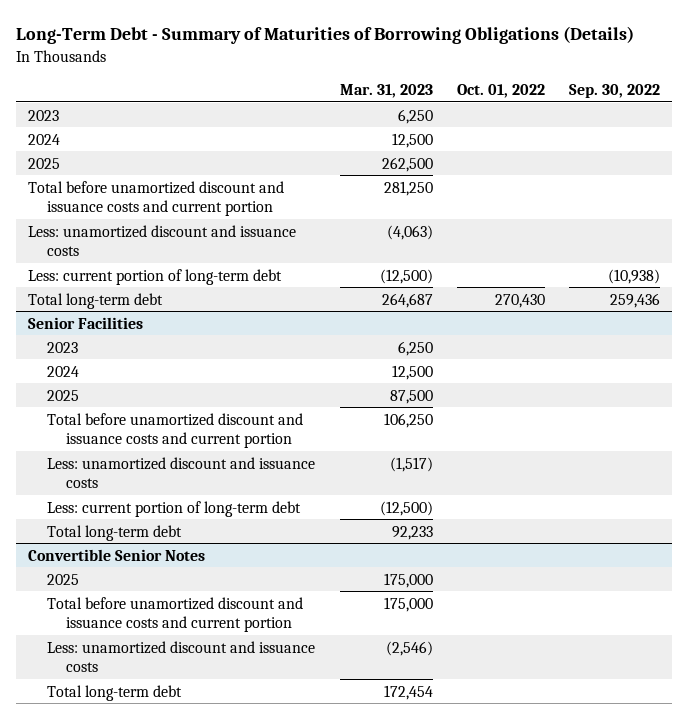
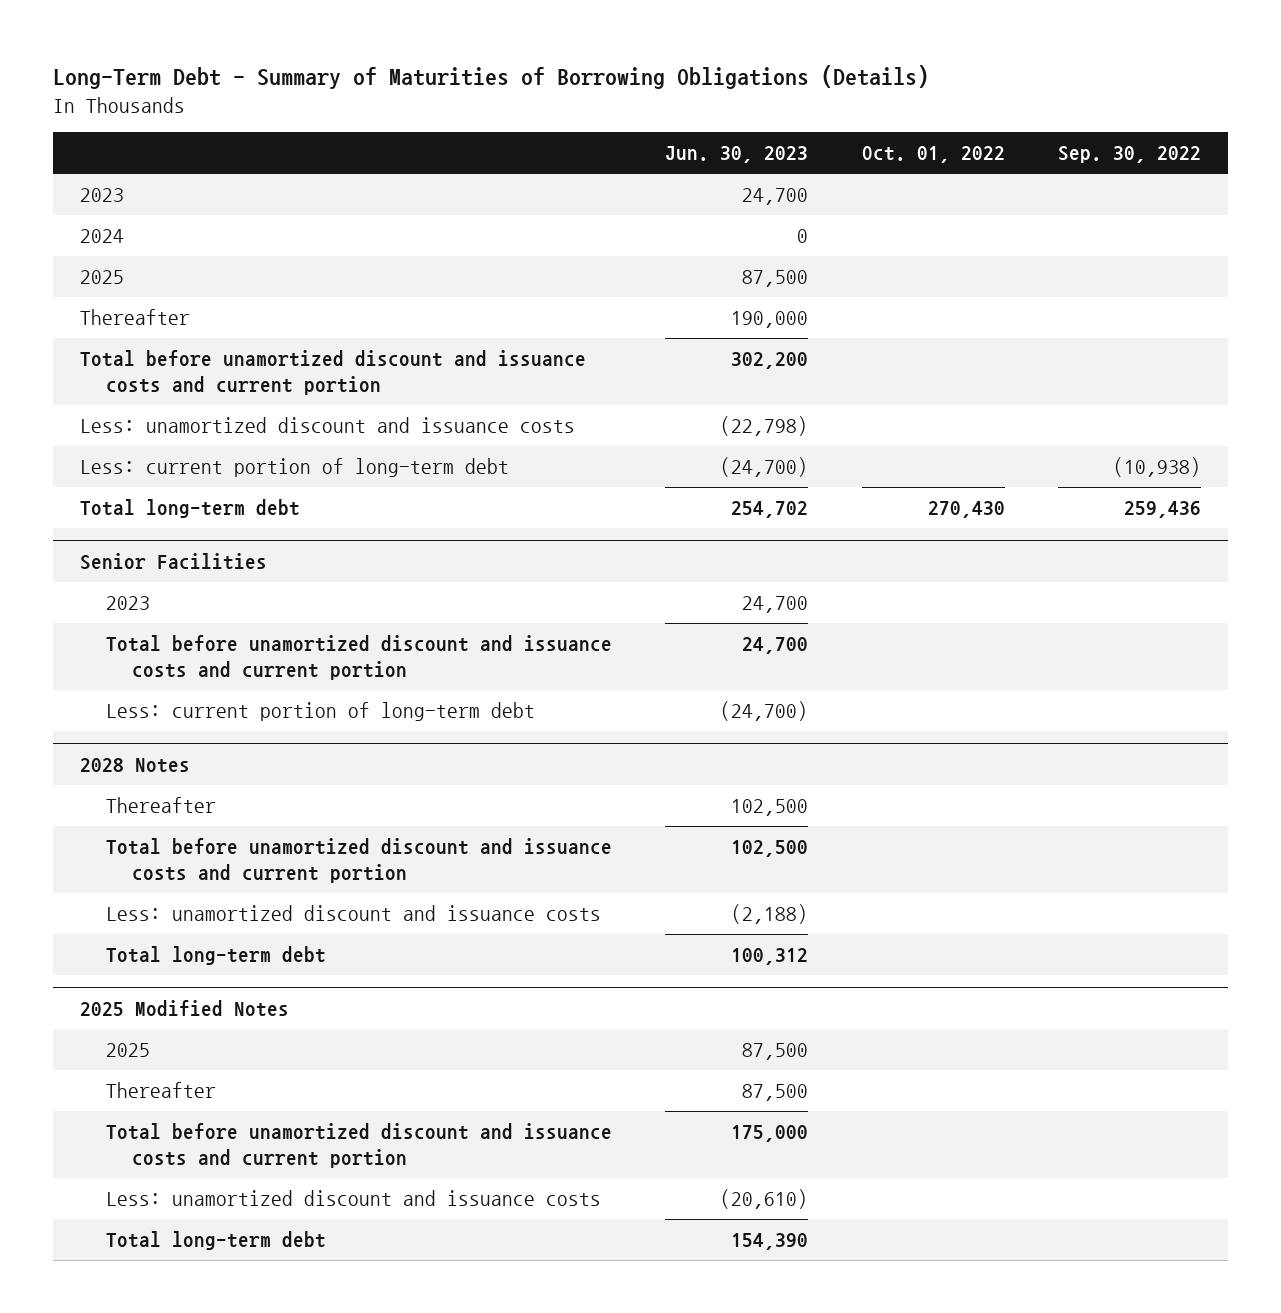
[339,83,433,98] Mar. 31, 2023 -> none
none -> [665,146,809,164] Jun. 30, 2023
none -> [79,309,190,326] Thereafter
[47,365,80,377] 2024 -> none
[47,389,80,401] 2025 -> none
[47,456,316,489] Less: unamortized discount and issuance costs -> none
[47,524,183,541] Total long-term debt -> none
none -> [79,758,190,774] 2028 Notes
none -> [105,797,216,814] Thereafter
none -> [105,838,612,883] Total before unamortized discount and issuance costs and current portion
none -> [105,905,601,922] Less: unamortized discount and issuance costs
none -> [105,946,326,966] Total long-term debt
[28,548,206,561] Convertible Senior Notes -> [79,1000,289,1018] 2025 Modified Notes
none -> [105,1082,216,1099] Thereafter

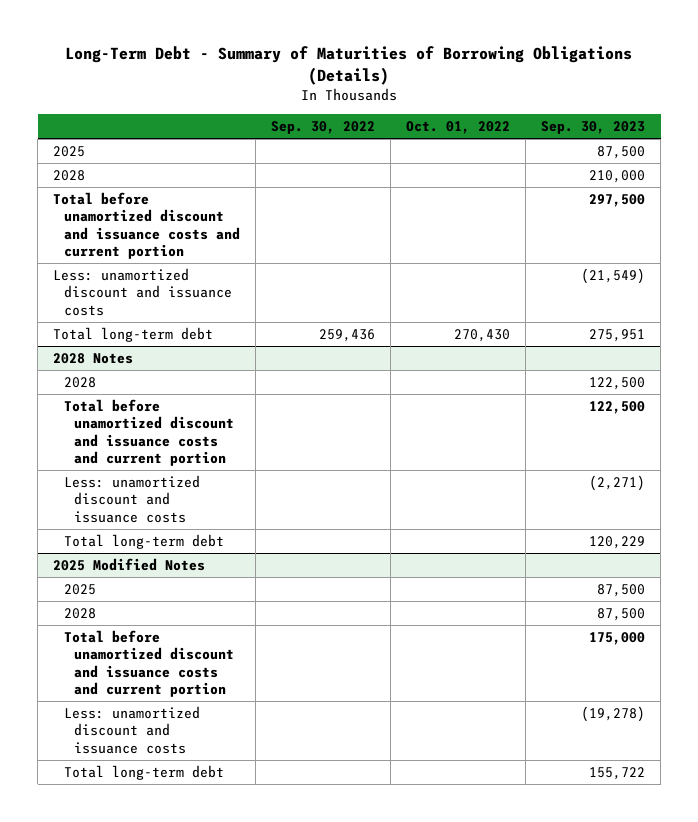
[665,146,809,164] Jun. 30, 2023 -> none
none -> [541,121,646,135] Sep. 30, 2023
[79,188,124,203] 2023 -> none
[79,229,124,244] 2024 -> none
[79,309,190,326] Thereafter -> none
none -> [53,169,86,181] 2028
[79,458,509,478] Less: current portion of long-term debt -> none
[79,553,267,571] Senior Facilities -> none
[105,596,150,611] 2023 -> none
[105,635,612,680] Total before unamortized discount and issuance costs and current portion -> none
[105,702,535,722] Less: current portion of long-term debt -> none
[105,797,216,814] Thereafter -> none
none -> [63,376,96,388] 2028
[105,1082,216,1099] Thereafter -> none
none -> [63,607,96,619] 2028

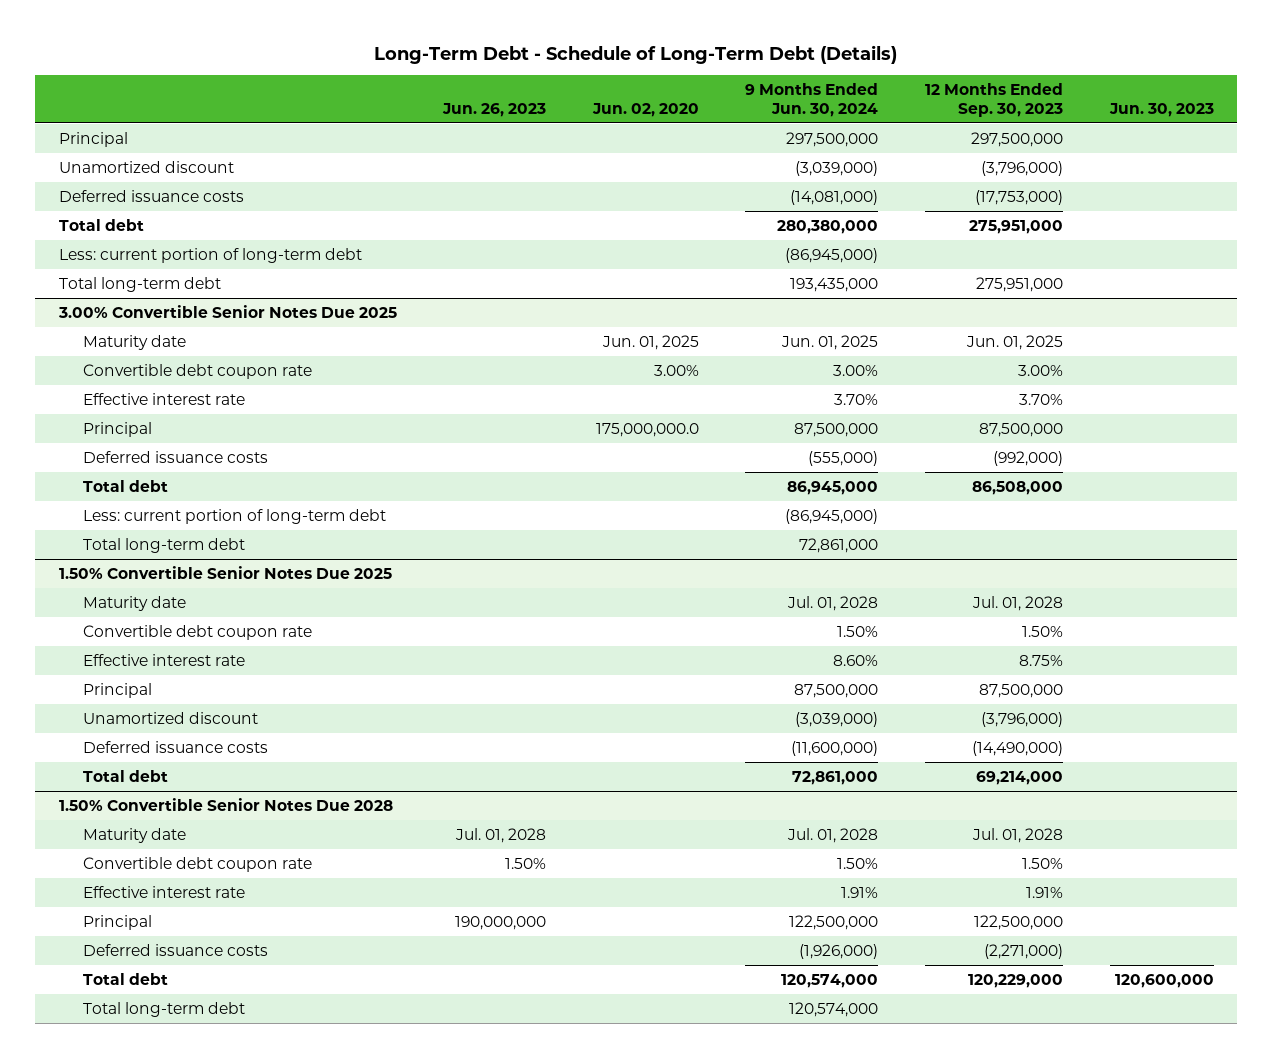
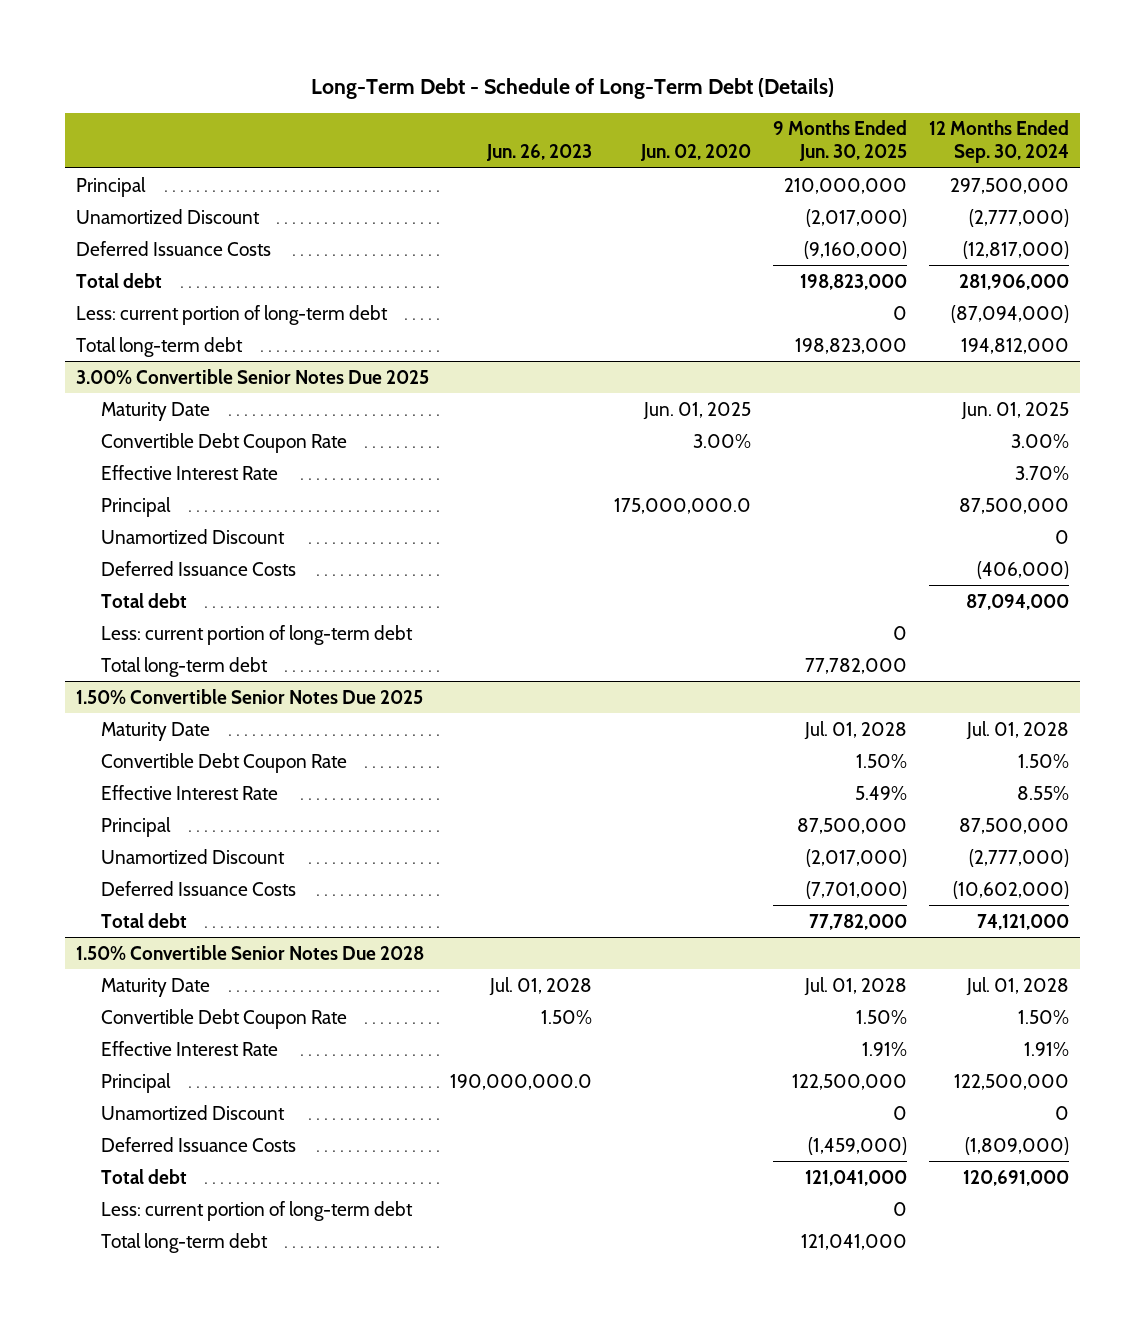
[745,83,879,117] 9 Months Ended Jun. 30, 2024 -> none
[925,83,1064,117] 12 Months Ended Sep. 30, 2023 -> none
[1108,102,1214,117] Jun. 30, 2023 -> none
none -> [772,120,907,162] 9 Months Ended Jun. 30, 2025
none -> [928,120,1069,164] 12 Months Ended Sep. 30, 2024
[58,161,234,174] Unamortized discount -> [75,208,260,224] Unamortized Discount
[58,190,244,203] Deferred issuance costs -> [75,240,271,256] Deferred Issuance Costs
[82,335,186,351] Maturity date -> [101,401,211,421] Maturity Date
[82,364,312,380] Convertible debt coupon rate -> [101,432,348,453] Convertible Debt Coupon Rate
[82,393,245,406] Effective interest rate -> [101,464,279,480] Effective Interest Rate
none -> [101,528,286,544] Unamortized Discount
[82,451,268,464] Deferred issuance costs -> [101,560,297,576] Deferred Issuance Costs
[82,596,186,612] Maturity date -> [101,721,211,741] Maturity Date
[82,625,312,641] Convertible debt coupon rate -> [101,752,348,773] Convertible Debt Coupon Rate
[82,654,245,667] Effective interest rate -> [101,784,279,800] Effective Interest Rate
[82,712,258,725] Unamortized discount -> [101,848,286,864] Unamortized Discount
[82,741,268,754] Deferred issuance costs -> [101,880,297,896] Deferred Issuance Costs
[82,828,186,844] Maturity date -> [101,977,211,997] Maturity Date
[82,857,312,873] Convertible debt coupon rate -> [101,1008,348,1029] Convertible Debt Coupon Rate
[82,886,245,899] Effective interest rate -> [101,1040,279,1056] Effective Interest Rate
[455,916,547,931] 190,000,000 -> [450,1073,593,1090] 190,000,000.0
none -> [101,1104,286,1120] Unamortized Discount
[82,944,268,957] Deferred issuance costs -> [101,1136,297,1152] Deferred Issuance Costs
none -> [101,1200,414,1221] Less: current portion of long-term debt

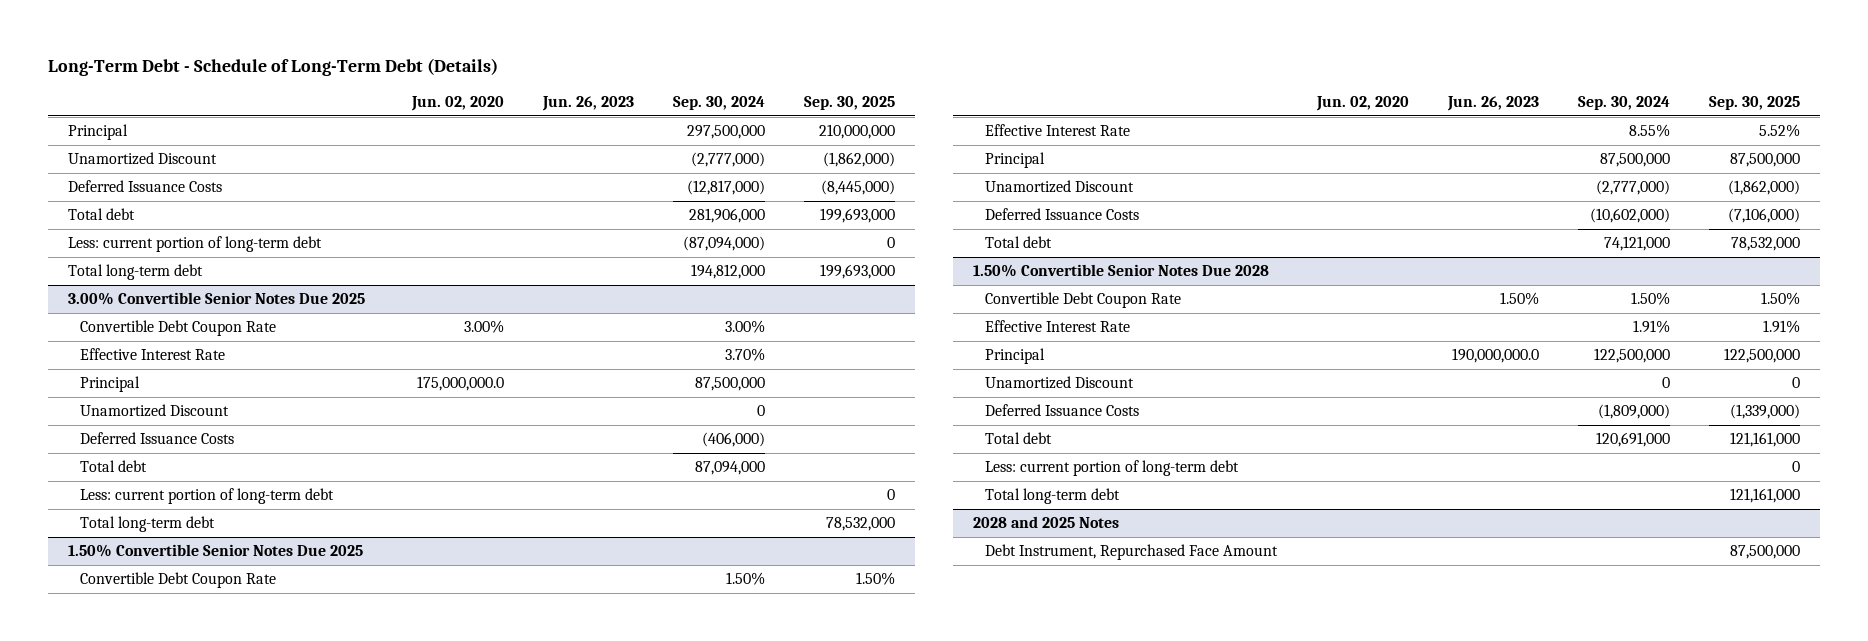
[772,120,907,162] 9 Months Ended Jun. 30, 2025 -> none
[928,120,1069,164] 12 Months Ended Sep. 30, 2024 -> none
none -> [673,95,766,110] Sep. 30, 2024
none -> [804,95,896,110] Sep. 30, 2025
[101,401,211,421] Maturity Date -> none
[101,721,211,741] Maturity Date -> none
[101,977,211,997] Maturity Date -> none
none -> [972,516,1119,529] 2028 and 2025 Notes
none -> [985,544,1279,561] Debt Instrument, Repurchased Face Amount

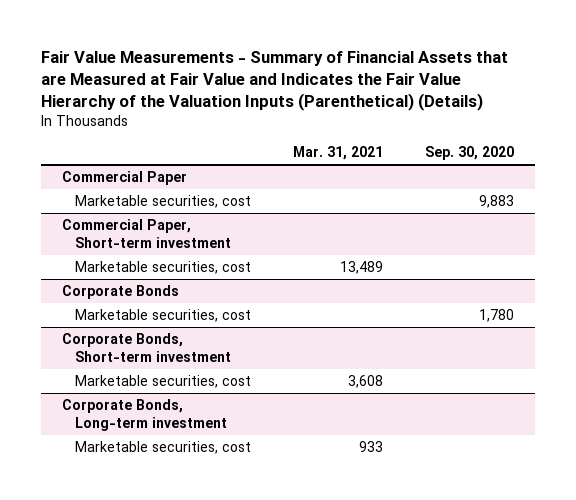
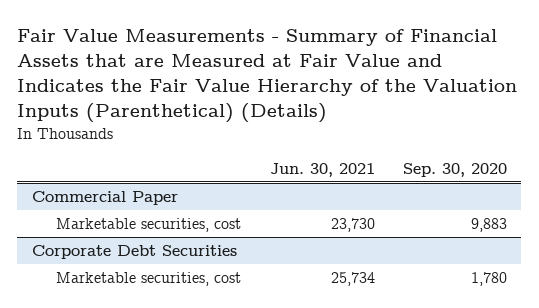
[293,146,384,161] Mar. 31, 2021 -> none
none -> [269,162,375,177] Jun. 30, 2021
[62,218,232,249] Commercial Paper, Short-term investment -> none
[75,260,252,274] Marketable securities, cost -> none
[62,284,180,299] Corporate Bonds -> [31,244,237,259] Corporate Debt Securities
[62,332,232,363] Corporate Bonds, Short-term investment -> none
[75,374,252,388] Marketable securities, cost -> none
[62,398,228,432] Corporate Bonds, Long-term investment -> none
[75,440,252,454] Marketable securities, cost -> none

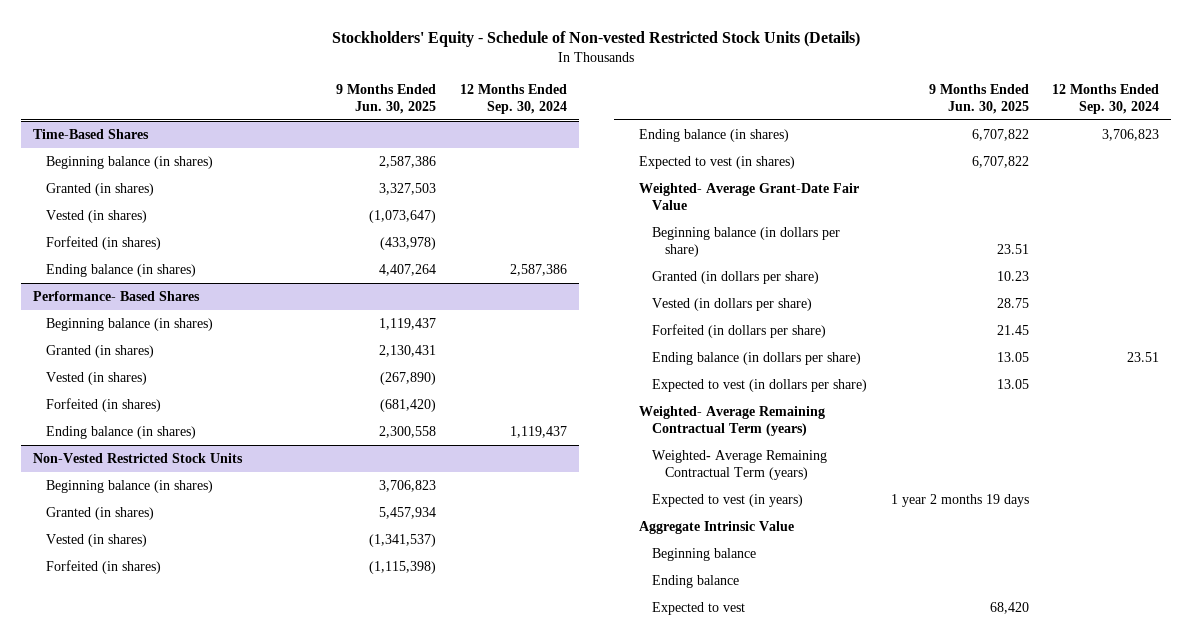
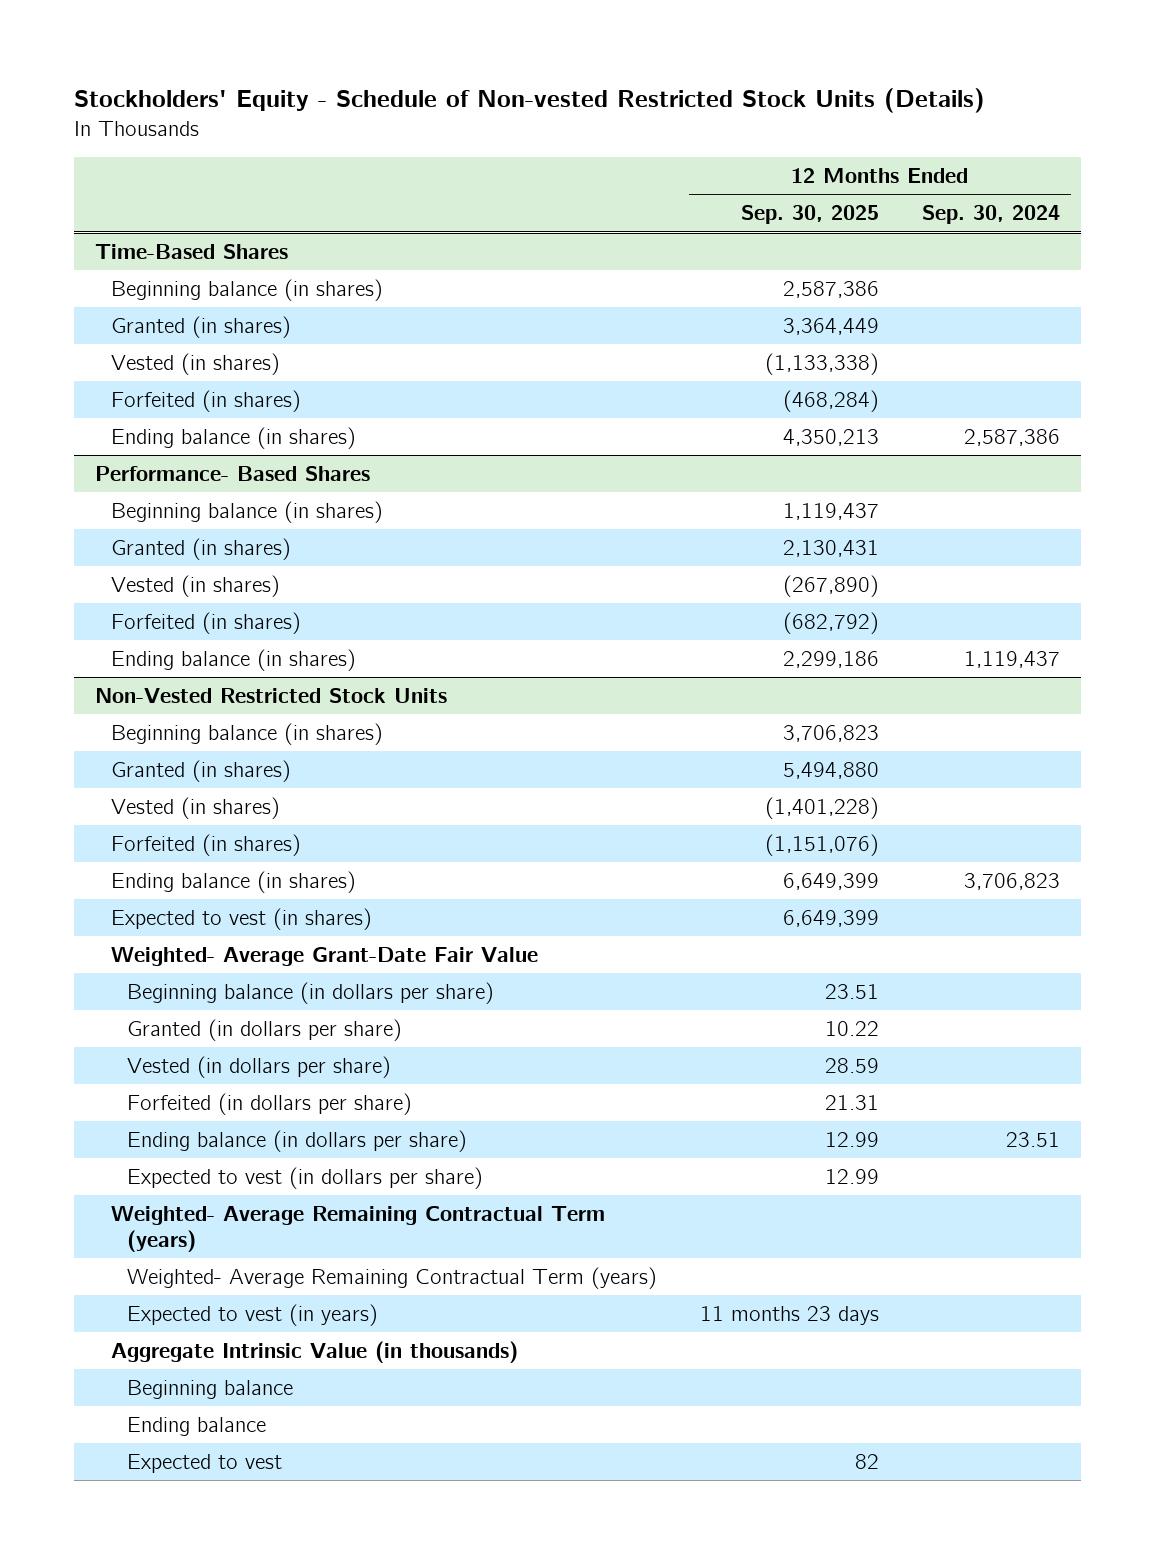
[336,84,437,114] 9 Months Ended Jun. 30, 2025 -> none
none -> [741,205,880,225] Sep. 30, 2025
[638,520,794,534] Aggregate Intrinsic Value -> [111,1341,519,1364] Aggregate Intrinsic Value (in thousands)

